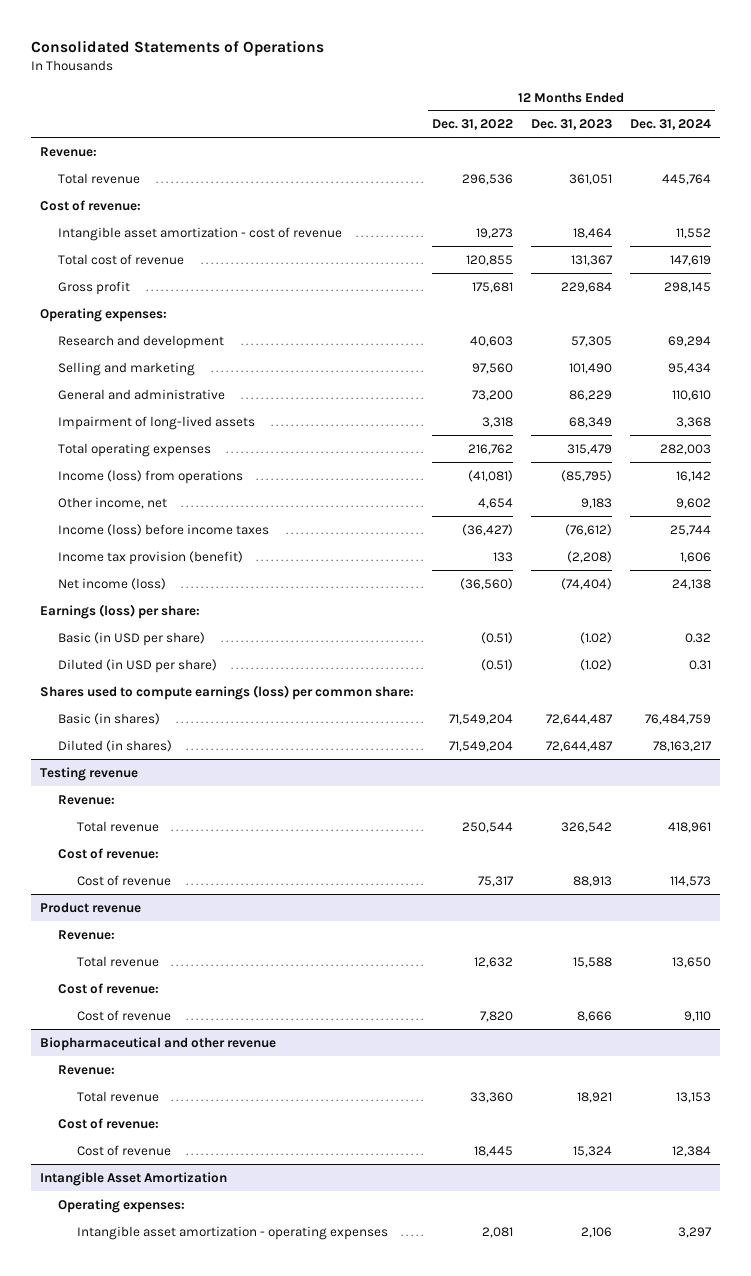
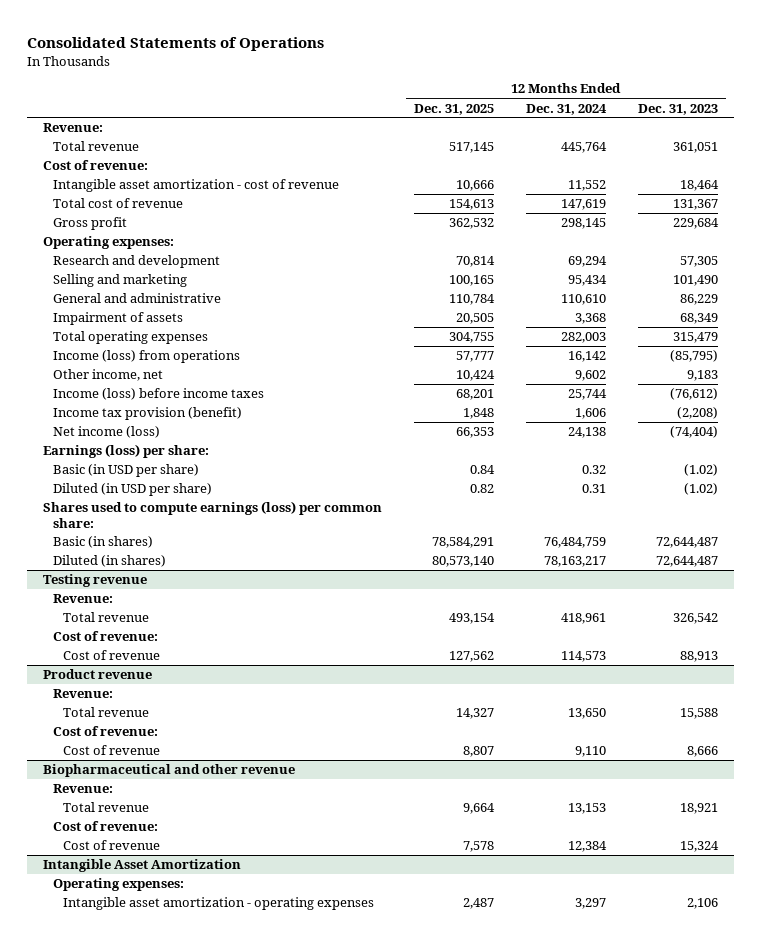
[431,119,513,131] Dec. 31, 2022 -> none
none -> [414,103,495,115] Dec. 31, 2025
[58,415,256,430] Impairment of long-lived assets -> [52,312,183,326] Impairment of assets

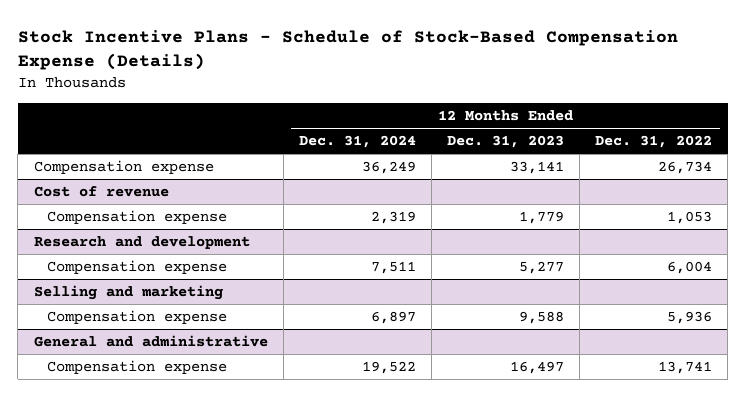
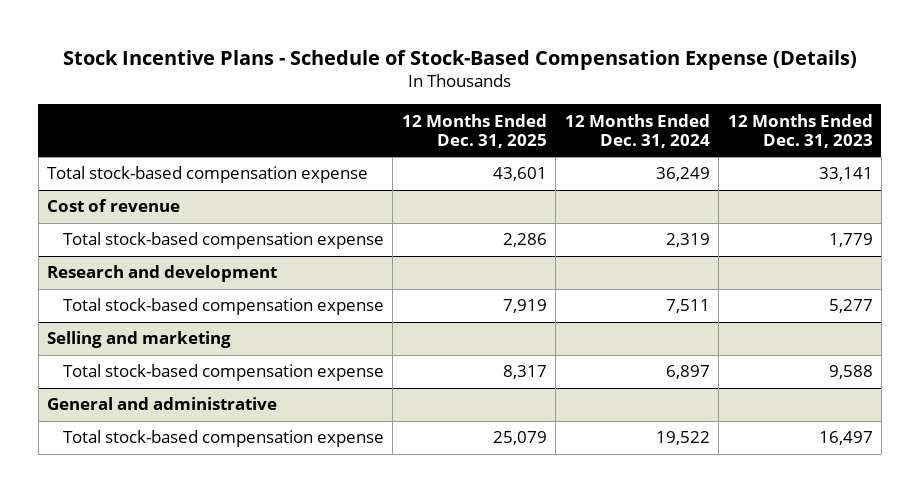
[595,135,713,149] Dec. 31, 2022 -> none
none -> [401,113,547,149] 12 Months Ended Dec. 31, 2025
[33,160,214,175] Compensation expense -> [47,166,369,184] Total stock-based compensation expense
[46,210,227,225] Compensation expense -> [62,232,384,250] Total stock-based compensation expense
[46,260,227,275] Compensation expense -> [62,298,384,316] Total stock-based compensation expense
[46,310,227,325] Compensation expense -> [62,364,384,382] Total stock-based compensation expense
[46,360,227,375] Compensation expense -> [62,430,384,448] Total stock-based compensation expense

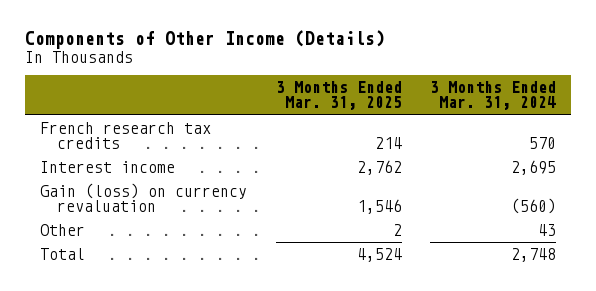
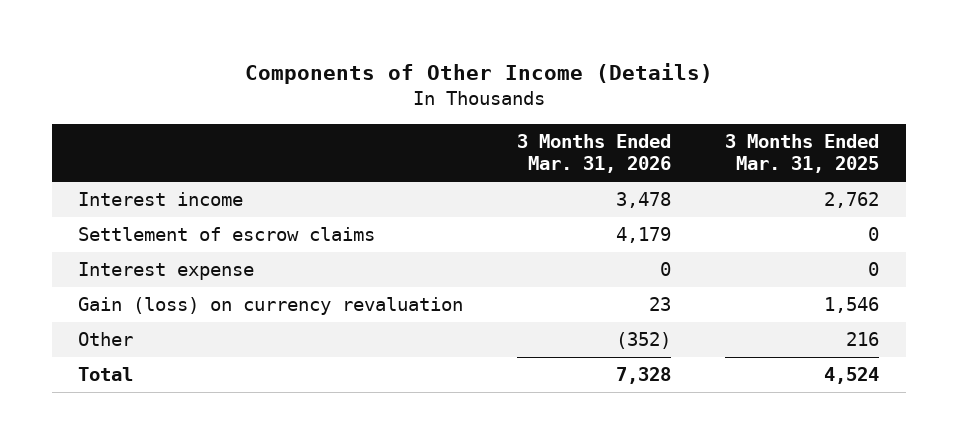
[430,81,557,111] 3 Months Ended Mar. 31, 2024 -> none
none -> [517,134,672,174] 3 Months Ended Mar. 31, 2026
[39,121,211,150] French research tax credits -> none
none -> [78,227,376,242] Settlement of escrow claims
none -> [78,262,255,281] Interest expense
[392,223,402,236] 2 -> [846,332,880,347] 216

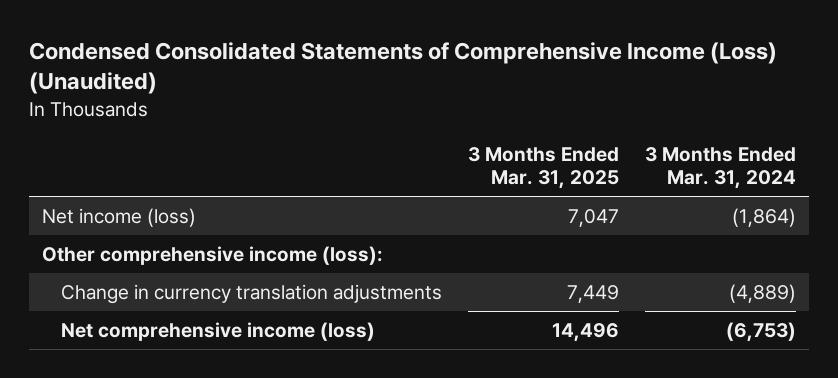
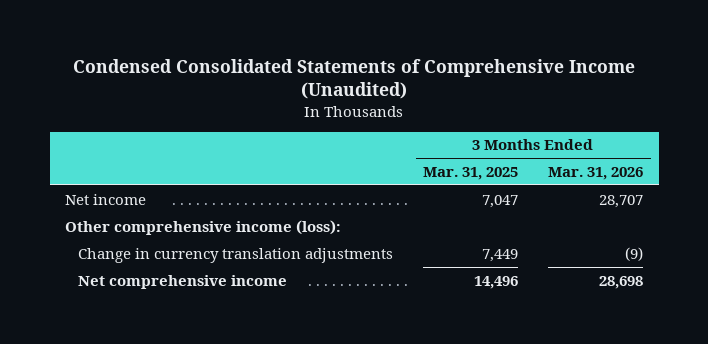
[28,41,777,95] Condensed Consolidated Statements of Comprehensive Income (Loss) (Unaudited) -> [73,59,636,100] Condensed Consolidated Statements of Comprehensive Income (Unaudited)
[645,147,797,190] 3 Months Ended Mar. 31, 2024 -> none
none -> [548,166,644,180] Mar. 31, 2026
[41,207,196,227] Net income (loss) -> [64,193,146,205] Net income
[60,321,375,341] Net comprehensive income (loss) -> [78,274,288,289] Net comprehensive income

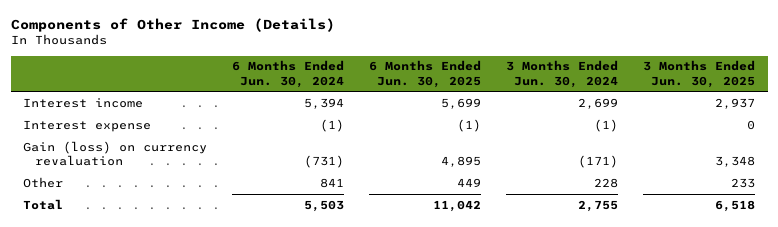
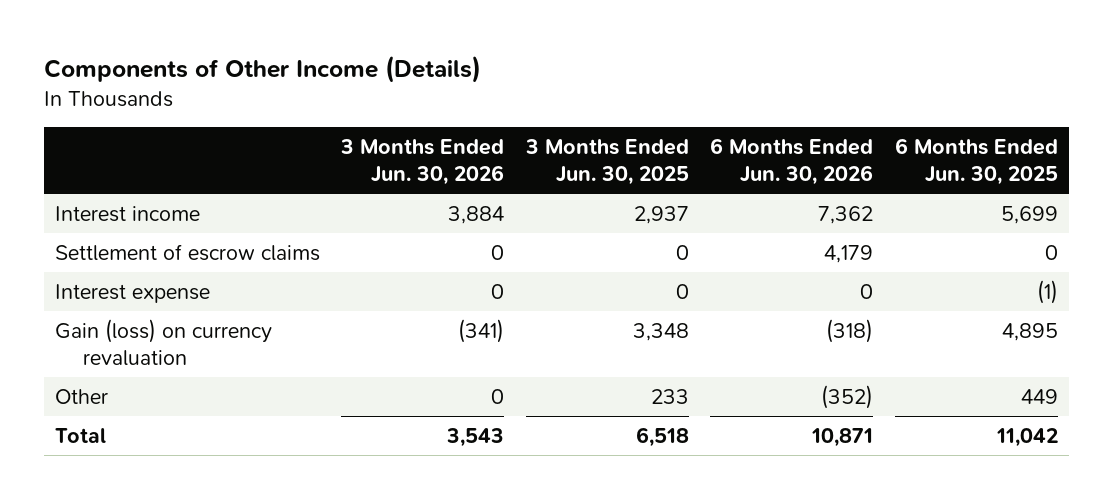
[232,60,345,88] 6 Months Ended Jun. 30, 2024 -> none
[506,60,619,88] 3 Months Ended Jun. 30, 2024 -> none
none -> [340,139,505,186] 3 Months Ended Jun. 30, 2026
none -> [710,138,874,186] 6 Months Ended Jun. 30, 2026
none -> [54,243,320,261] Settlement of escrow claims

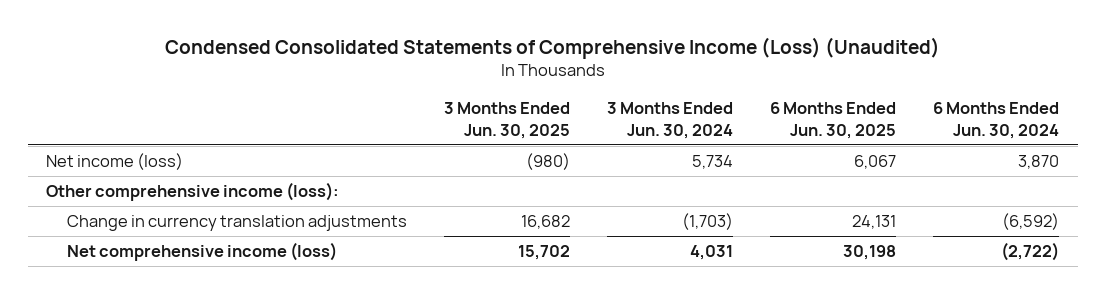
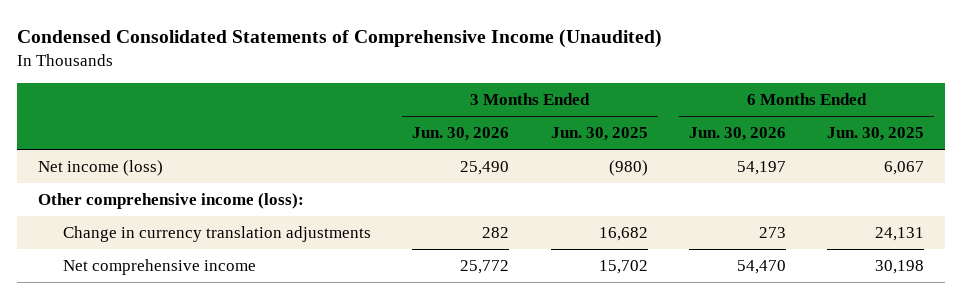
[164,36,940,59] Condensed Consolidated Statements of Comprehensive Income (Loss) (Unaudited) -> [17,29,663,49] Condensed Consolidated Statements of Comprehensive Income (Unaudited)
[606,102,733,139] 3 Months Ended Jun. 30, 2024 -> none
[933,102,1060,139] 6 Months Ended Jun. 30, 2024 -> none
none -> [412,127,510,142] Jun. 30, 2026
none -> [688,127,786,142] Jun. 30, 2026
[66,242,337,262] Net comprehensive income (loss) -> [63,259,257,276] Net comprehensive income

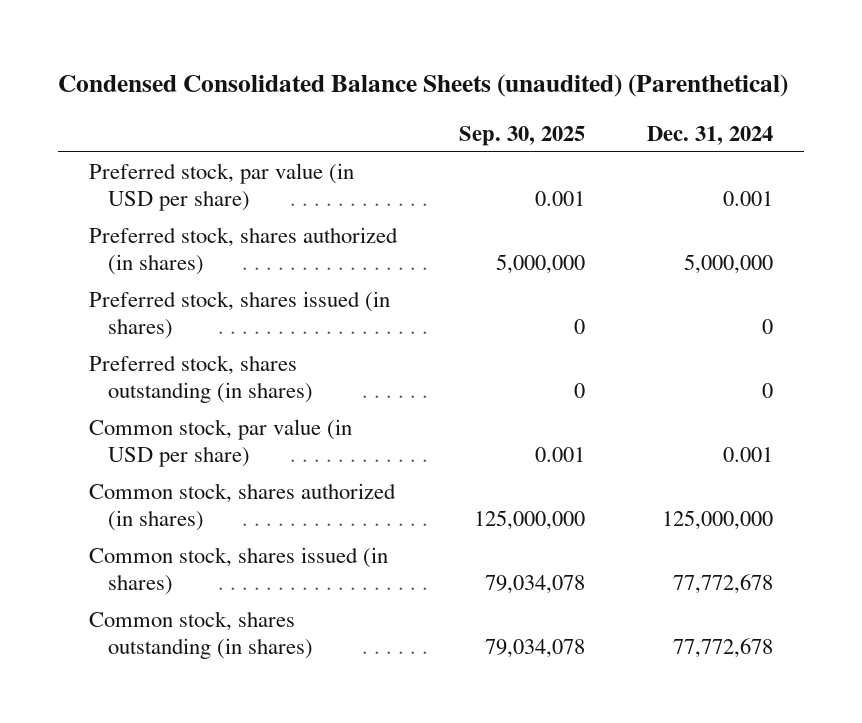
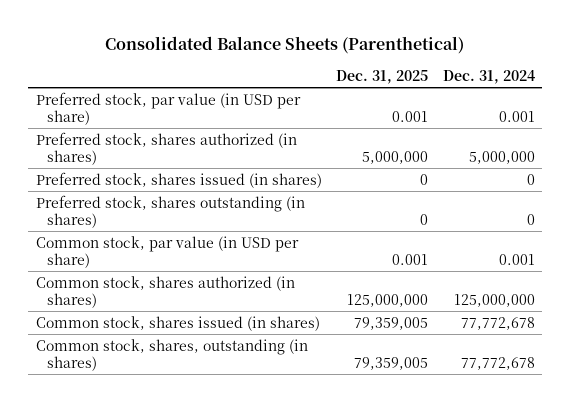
[57,74,788,98] Condensed Consolidated Balance Sheets (unaudited) (Parenthetical) -> [105,36,465,55] Consolidated Balance Sheets (Parenthetical)
[458,125,585,146] Sep. 30, 2025 -> none
none -> [336,69,429,84] Dec. 31, 2025
[88,611,314,659] Common stock, shares outstanding (in shares) -> [35,338,308,372] Common stock, shares, outstanding (in shares)

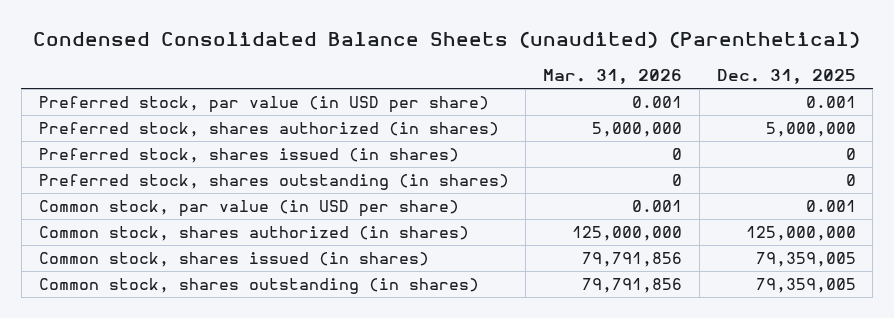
[105,36,465,55] Consolidated Balance Sheets (Parenthetical) -> [33,31,861,49] Condensed Consolidated Balance Sheets (unaudited) (Parenthetical)
[442,69,535,84] Dec. 31, 2024 -> none
none -> [543,69,683,85] Mar. 31, 2026
[35,338,308,372] Common stock, shares, outstanding (in shares) -> [38,278,479,295] Common stock, shares outstanding (in shares)

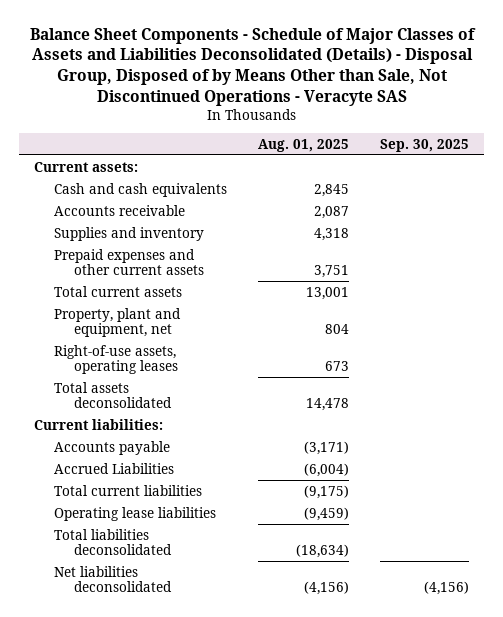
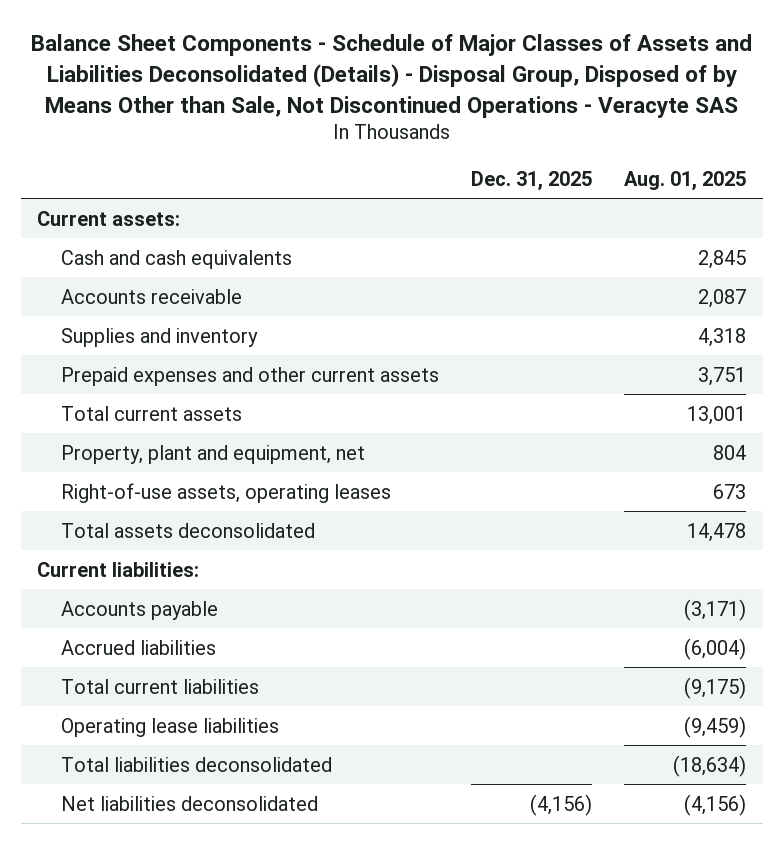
[379,138,469,152] Sep. 30, 2025 -> none
none -> [471,170,593,191] Dec. 31, 2025
[54,462,175,474] Accrued Liabilities -> [60,639,216,655] Accrued liabilities

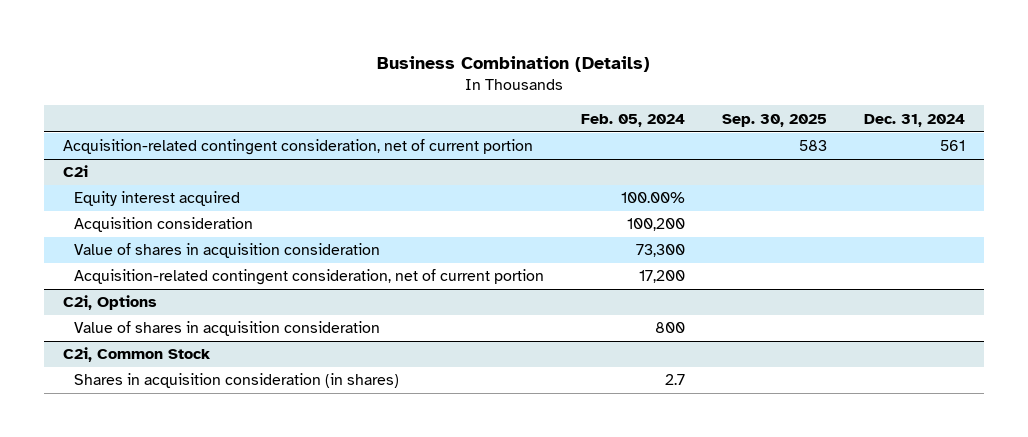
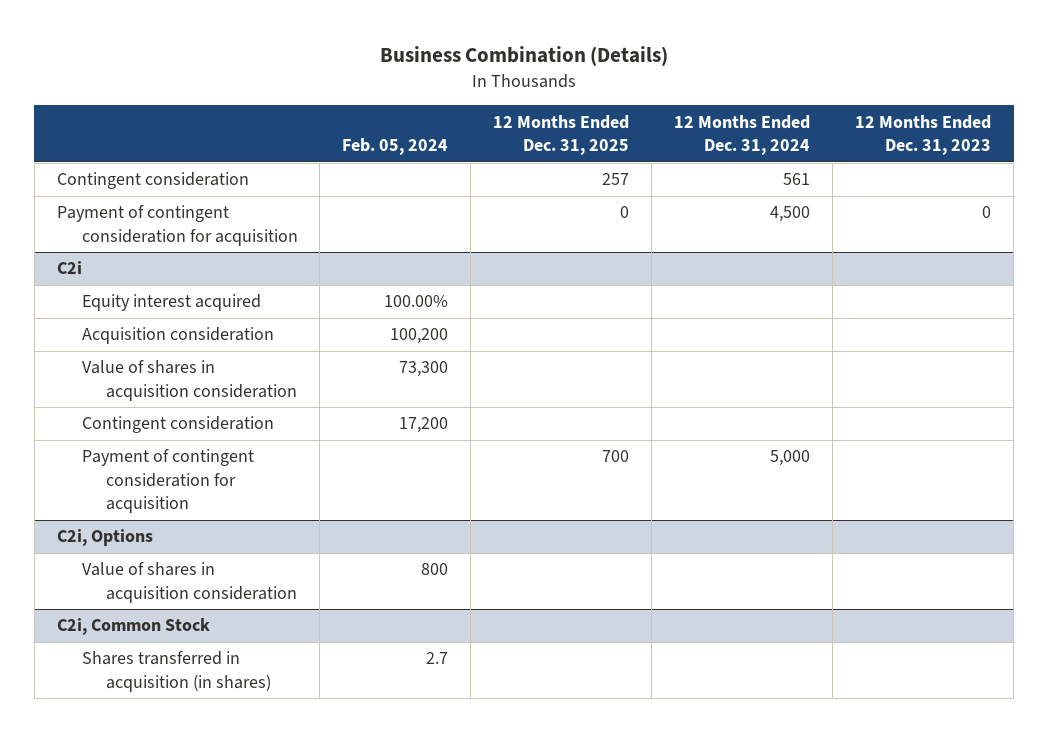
[722,113,828,127] Sep. 30, 2025 -> none
[864,113,966,127] Dec. 31, 2024 -> none
none -> [493,114,630,156] 12 Months Ended Dec. 31, 2025
none -> [674,114,811,156] 12 Months Ended Dec. 31, 2024
none -> [855,114,992,156] 12 Months Ended Dec. 31, 2023
[62,139,533,156] Acquisition-related contingent consideration, net of current portion -> [56,172,249,190] Contingent consideration
none -> [56,205,298,246] Payment of contingent consideration for acquisition
[74,269,545,286] Acquisition-related contingent consideration, net of current portion -> [81,416,274,434] Contingent consideration
none -> [81,449,254,514] Payment of contingent consideration for acquisition
[74,373,400,389] Shares in acquisition consideration (in shares) -> [81,651,272,692] Shares transferred in acquisition (in shares)

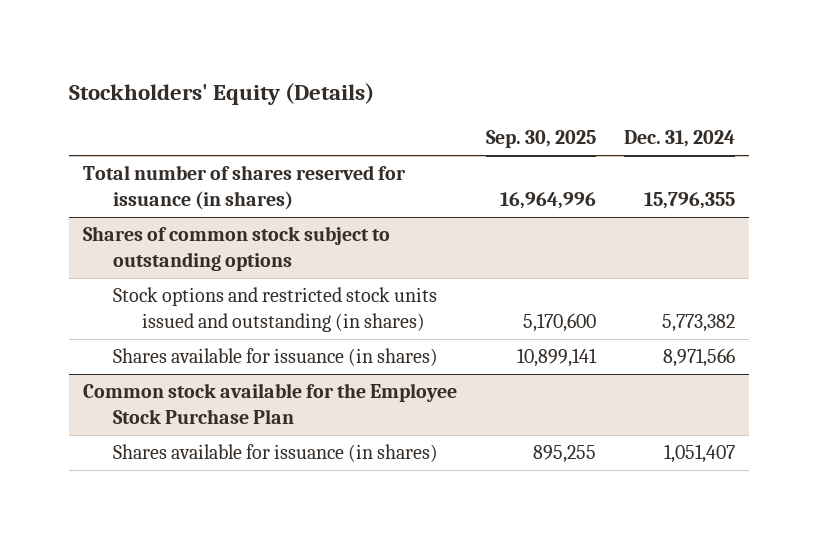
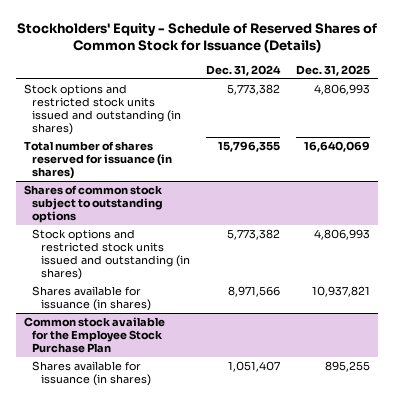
[68,83,374,106] Stockholders' Equity (Details) -> [17,22,378,54] Stockholders' Equity - Schedule of Reserved Shares of Common Stock for Issuance (Details)
[485,130,596,149] Sep. 30, 2025 -> none
none -> [296,65,371,77] Dec. 31, 2025
none -> [23,83,182,136] Stock options and restricted stock units issued and outstanding (in shares)

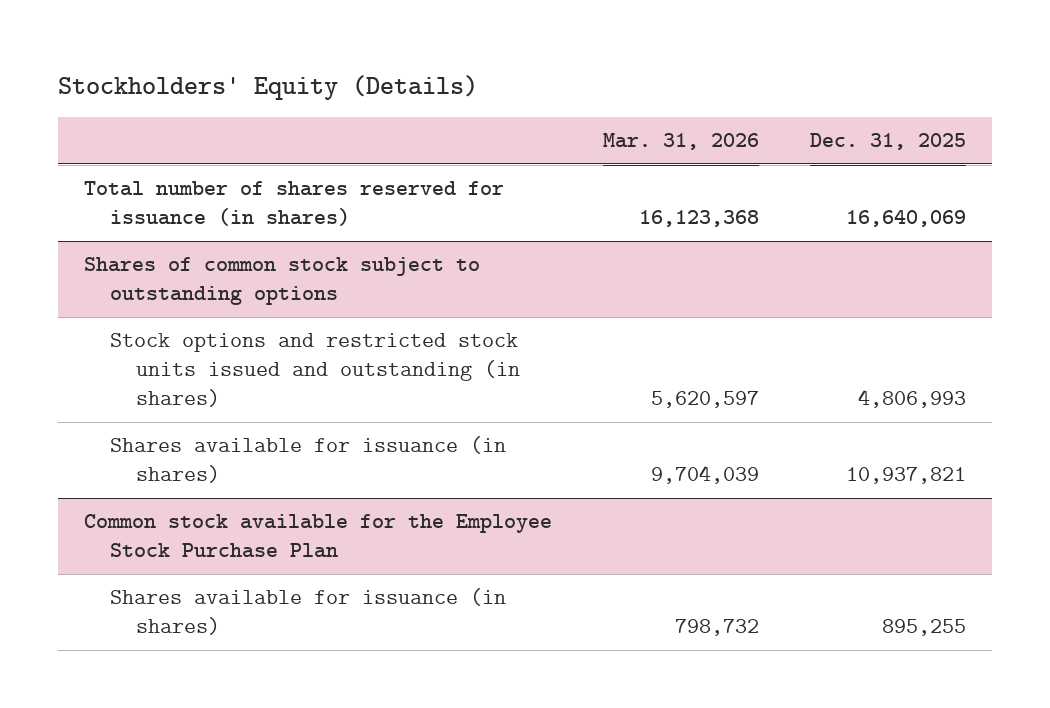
[17,22,378,54] Stockholders' Equity - Schedule of Reserved Shares of Common Stock for Issuance (Details) -> [58,74,479,100] Stockholders' Equity (Details)
[205,65,281,77] Dec. 31, 2024 -> none
none -> [602,133,759,151] Mar. 31, 2026
[23,83,182,136] Stock options and restricted stock units issued and outstanding (in shares) -> none

